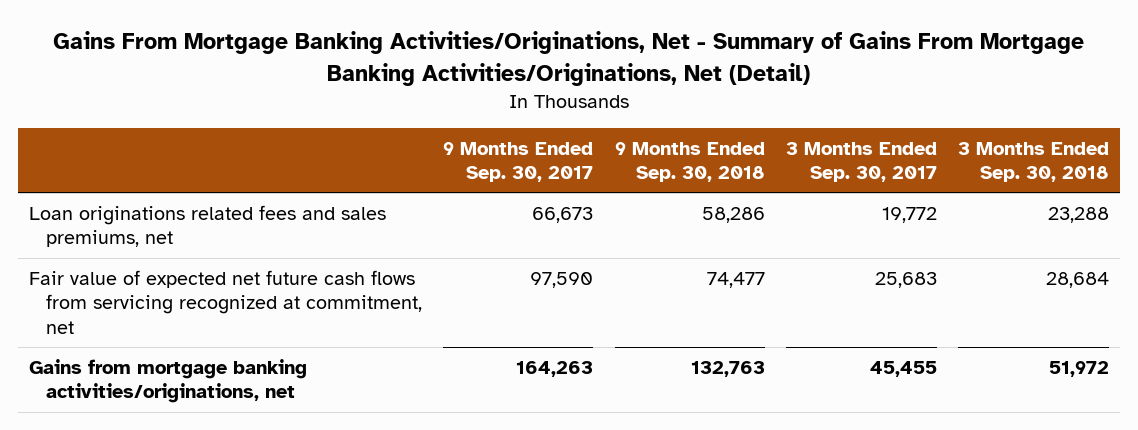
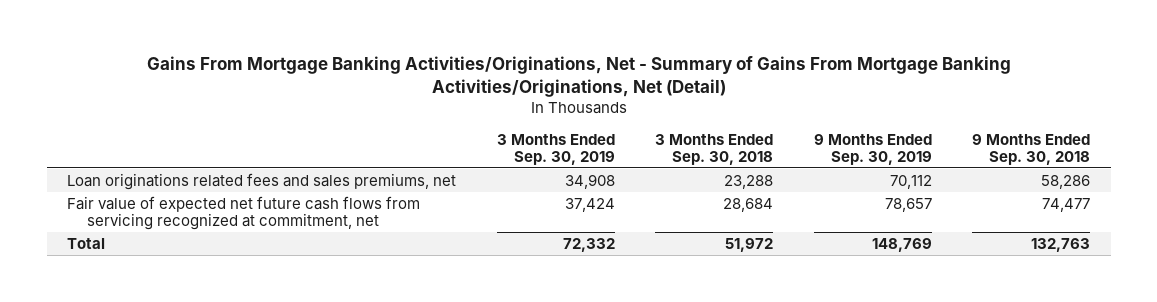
[443,141,594,183] 9 Months Ended Sep. 30, 2017 -> none
[785,141,937,183] 3 Months Ended Sep. 30, 2017 -> none
none -> [496,133,615,165] 3 Months Ended Sep. 30, 2019
none -> [813,133,932,165] 9 Months Ended Sep. 30, 2019
[28,358,307,404] Gains from mortgage banking activities/originations, net -> [66,237,105,249] Total

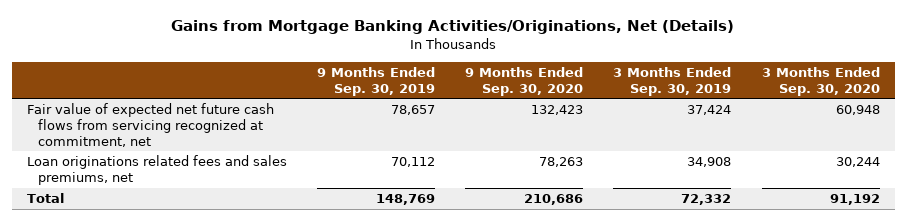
[146,55,1011,97] Gains From Mortgage Banking Activities/Originations, Net - Summary of Gains From Mortgage Banking Activities/Originations, Net (Detail) -> [171,20,735,35] Gains from Mortgage Banking Activities/Originations, Net (Details)
[655,133,774,165] 3 Months Ended Sep. 30, 2018 -> none
[972,133,1091,165] 9 Months Ended Sep. 30, 2018 -> none
none -> [465,66,584,96] 9 Months Ended Sep. 30, 2020
none -> [761,66,880,96] 3 Months Ended Sep. 30, 2020
[66,172,456,190] Loan originations related fees and sales premiums, net -> [26,155,287,185] Loan originations related fees and sales premiums, net

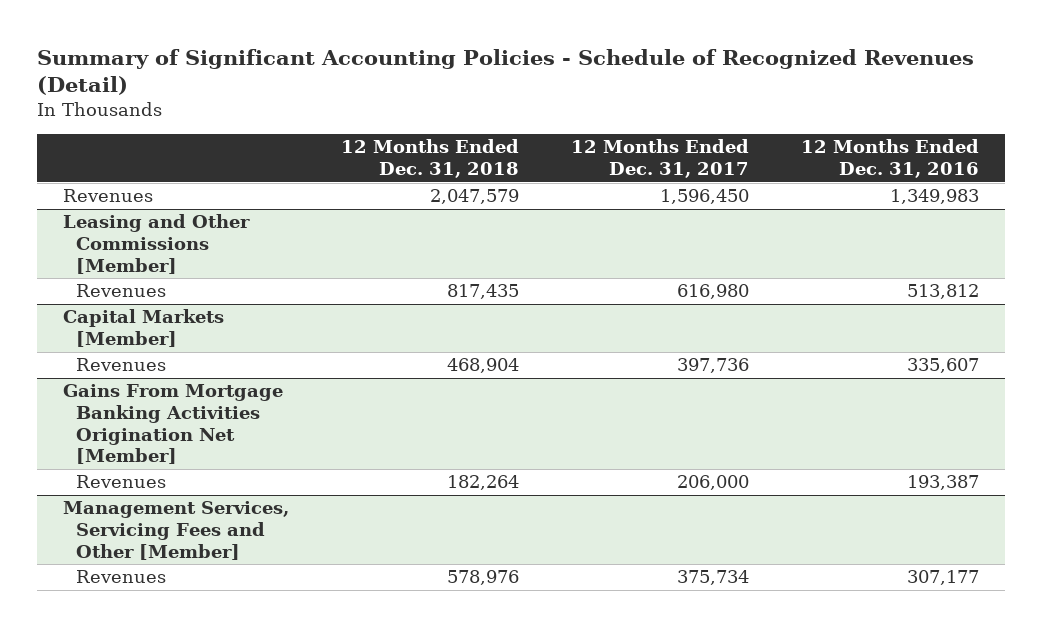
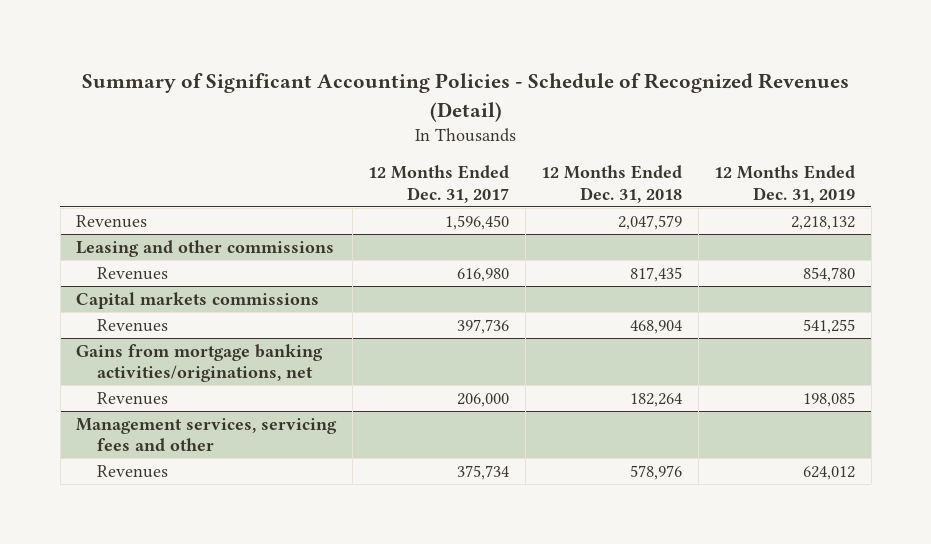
[800,139,979,179] 12 Months Ended Dec. 31, 2016 -> none
none -> [714,165,856,203] 12 Months Ended Dec. 31, 2019
[62,214,250,274] Leasing and Other Commissions [Member] -> [76,239,335,257] Leasing and other commissions
[62,309,224,348] Capital Markets [Member] -> [76,291,320,309] Capital markets commissions
[62,384,283,465] Gains From Mortgage Banking Activities Origination Net [Member] -> [76,343,324,383] Gains from mortgage banking activities/originations, net
[62,501,289,560] Management Services, Servicing Fees and Other [Member] -> [76,417,338,452] Management services, servicing fees and other

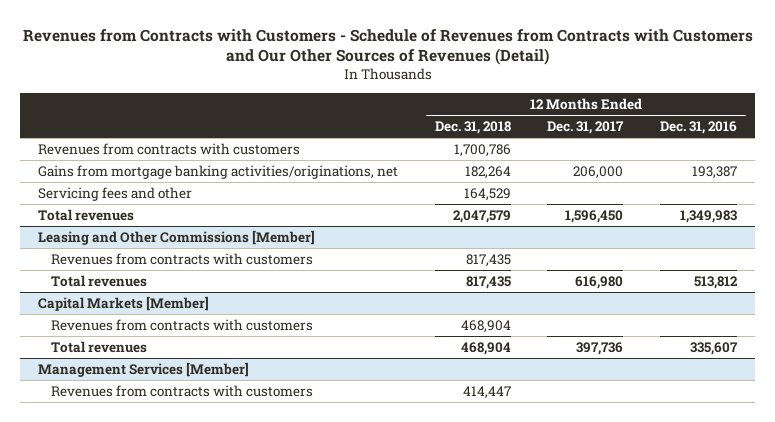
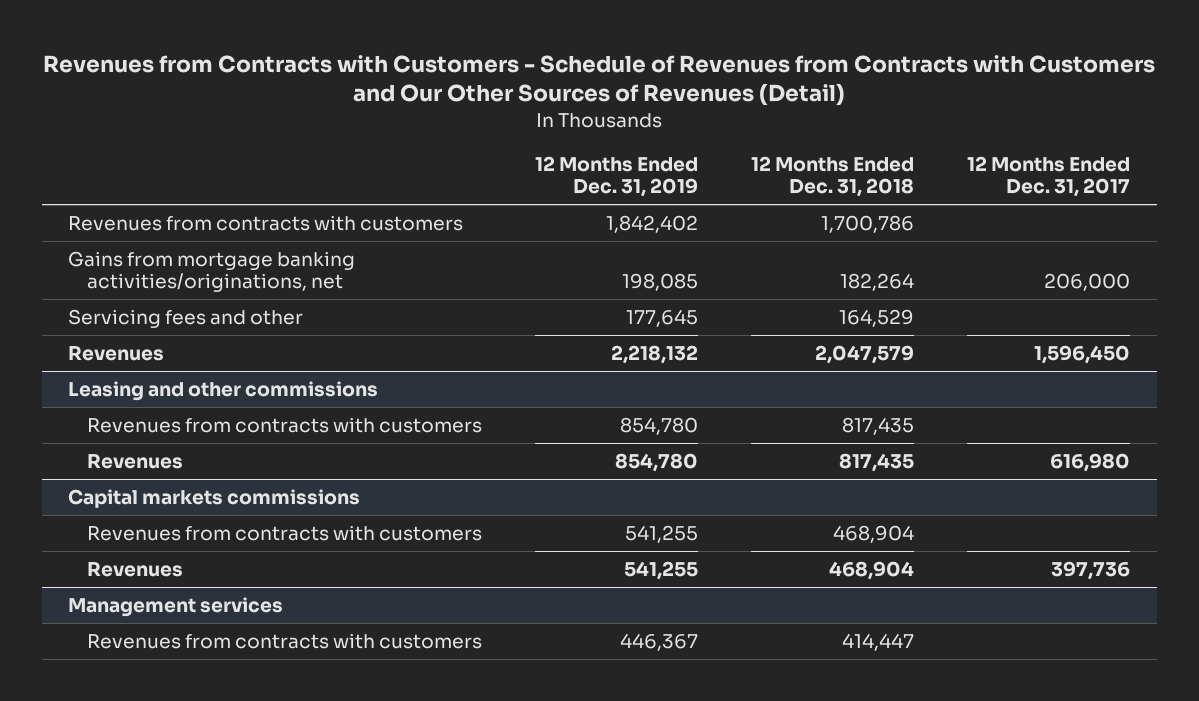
[659,121,737,135] Dec. 31, 2016 -> none
none -> [535,156,699,198] 12 Months Ended Dec. 31, 2019
[38,208,135,221] Total revenues -> [68,345,165,361] Revenues
[38,229,316,245] Leasing and Other Commissions [Member] -> [68,380,379,401] Leasing and other commissions
[51,274,148,287] Total revenues -> [87,453,184,469] Revenues
[38,295,210,311] Capital Markets [Member] -> [68,488,361,508] Capital markets commissions
[51,340,148,353] Total revenues -> [87,561,184,577] Revenues
[38,361,250,377] Management Services [Member] -> [68,596,284,617] Management services

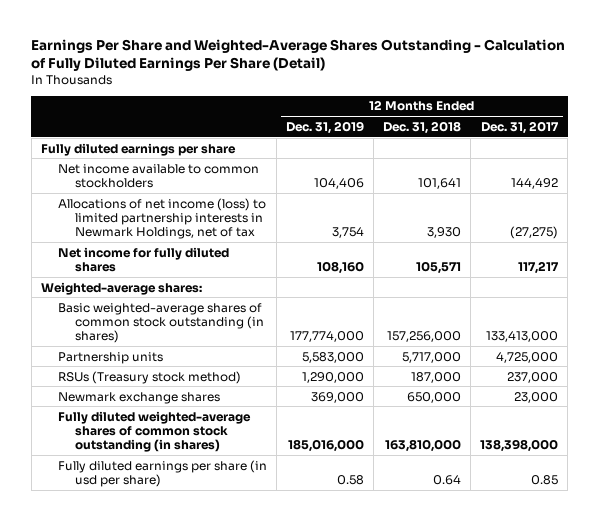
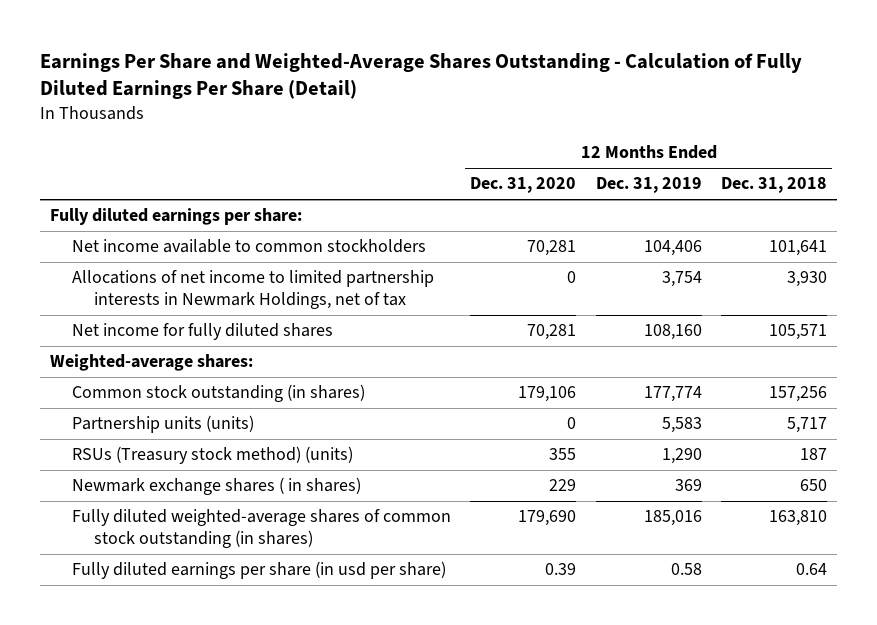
[481,120,560,134] Dec. 31, 2017 -> none
none -> [470,177,577,194] Dec. 31, 2020
[40,142,236,156] Fully diluted earnings per share -> [49,208,302,226] Fully diluted earnings per share:
[57,197,266,239] Allocations of net income (loss) to limited partnership interests in Newmark Holdings, net of tax -> [71,270,434,310] Allocations of net income to limited partnership interests in Newmark Holdings, net of tax
[57,302,264,343] Basic weighted-average shares of common stock outstanding (in shares) -> [71,384,365,403] Common stock outstanding (in shares)
[289,330,364,342] 177,774,000 -> [643,386,702,403] 177,774
[386,330,461,342] 157,256,000 -> [769,386,828,403] 157,256
[57,351,163,364] Partnership units -> [71,415,254,434] Partnership units (units)
[301,351,364,363] 5,583,000 -> [661,417,702,434] 5,583
[401,351,461,363] 5,717,000 -> [787,417,828,434] 5,717
[57,370,241,384] RSUs (Treasury stock method) -> [71,446,353,465] RSUs (Treasury stock method) (units)
[301,371,364,383] 1,290,000 -> [661,448,702,465] 1,290
[410,371,461,383] 187,000 -> [800,448,828,461] 187
[57,391,220,404] Newmark exchange shares -> [71,477,361,496] Newmark exchange shares ( in shares)
[310,391,364,403] 369,000 -> [674,479,702,492] 369
[406,391,461,403] 650,000 -> [800,479,828,492] 650
[287,438,364,452] 185,016,000 -> [643,510,702,527] 185,016
[384,438,461,452] 163,810,000 -> [769,510,828,527] 163,810

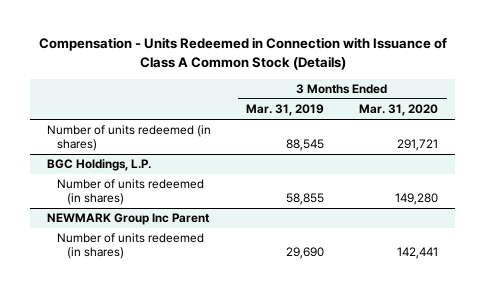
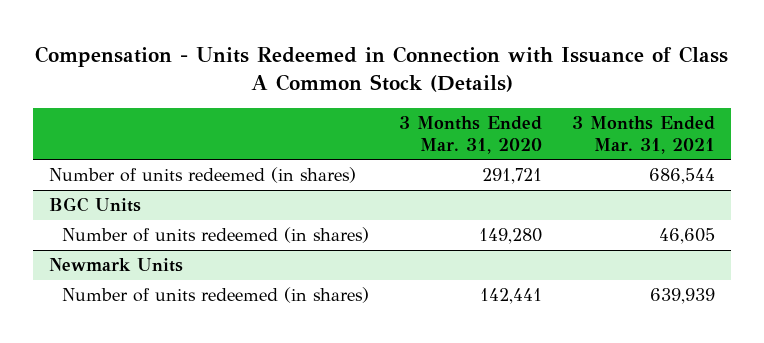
[246,104,325,117] Mar. 31, 2019 -> none
none -> [572,116,716,154] 3 Months Ended Mar. 31, 2021
[47,159,152,172] BGC Holdings, L.P. -> [48,197,141,213] BGC Units
[47,213,211,226] NEWMARK Group Inc Parent -> [48,258,183,273] Newmark Units

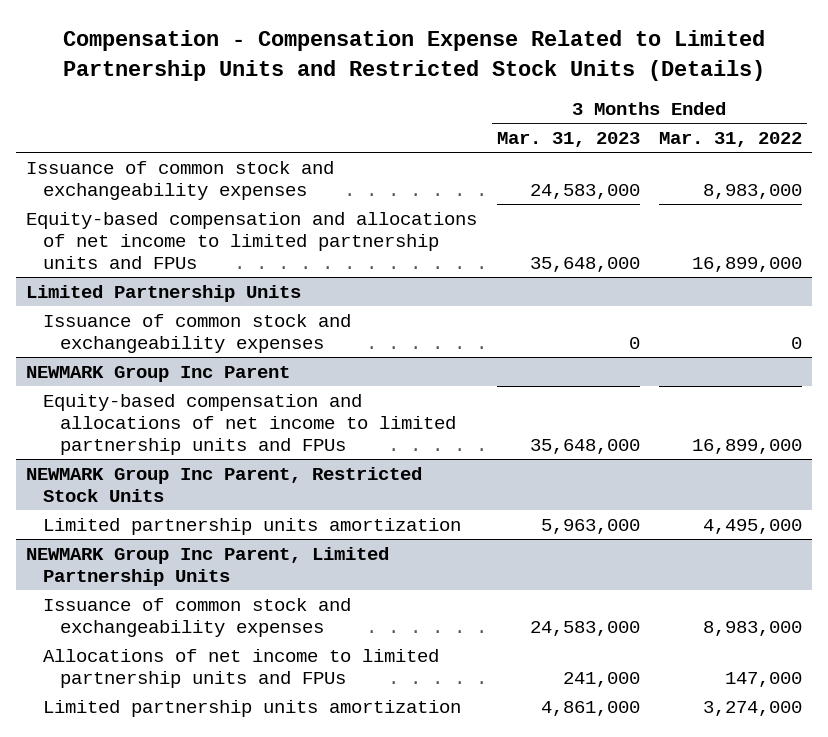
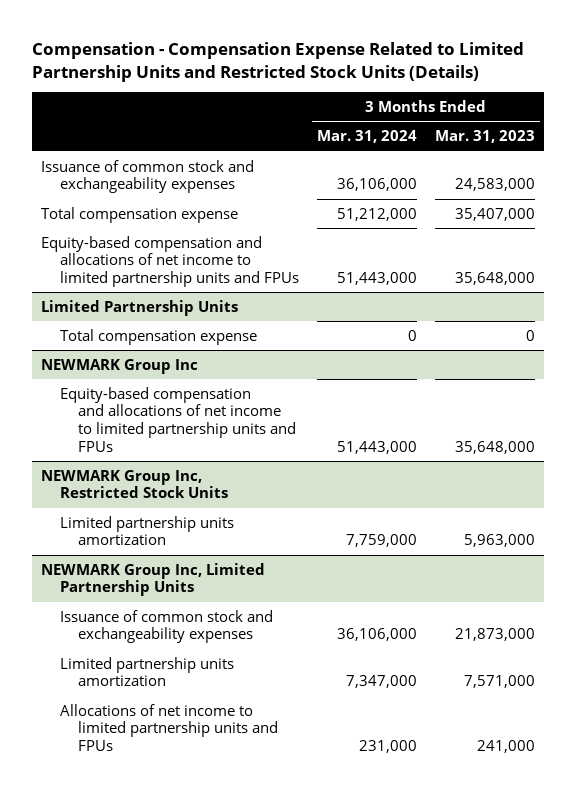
[659,132,803,148] Mar. 31, 2022 -> none
none -> [317,130,418,144] Mar. 31, 2024
none -> [41,206,239,223] Total compensation expense
[42,313,351,353] Issuance of common stock and exchangeability expenses -> none
none -> [59,328,257,345] Total compensation expense
[26,365,291,382] NEWMARK Group Inc Parent -> [41,358,199,374] NEWMARK Group Inc
[26,466,423,502] NEWMARK Group Inc Parent, Restricted Stock Units -> [41,469,228,499] NEWMARK Group Inc, Restricted Stock Units
[26,546,390,586] NEWMARK Group Inc Parent, Limited Partnership Units -> [41,562,266,597] NEWMARK Group Inc, Limited Partnership Units
[529,620,640,636] 24,583,000 -> [455,628,536,642] 21,873,000
none -> [59,656,234,687] Limited partnership units amortization
[42,699,461,717] Limited partnership units amortization -> none

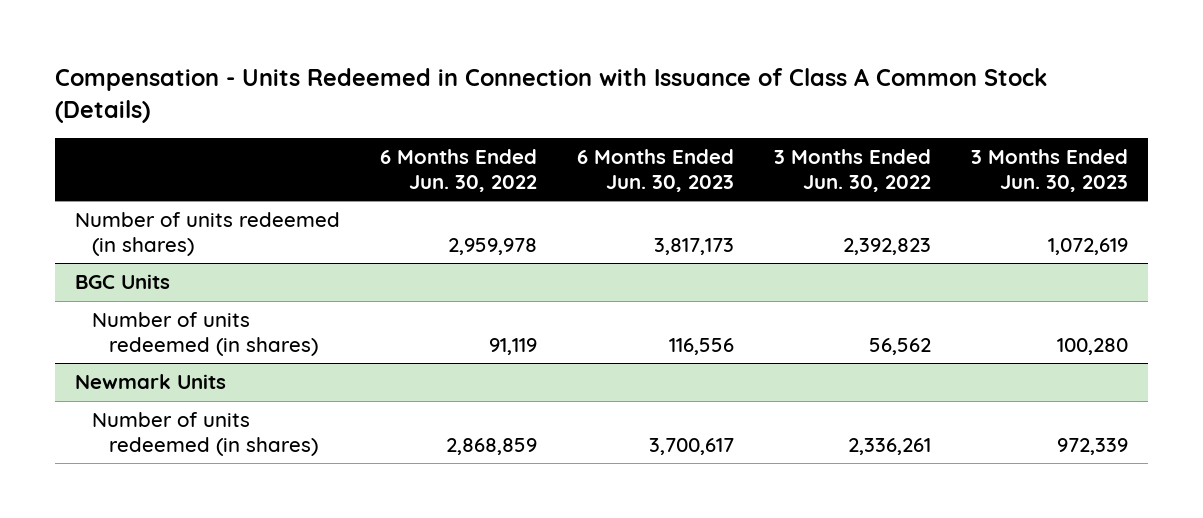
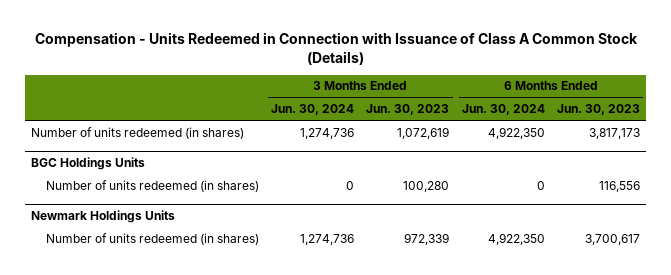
[379,149,537,192] 6 Months Ended Jun. 30, 2022 -> none
[774,149,932,192] 3 Months Ended Jun. 30, 2022 -> none
none -> [271,104,355,116] Jun. 30, 2024
none -> [461,104,545,116] Jun. 30, 2024
[74,274,170,290] BGC Units -> [31,157,146,171] BGC Holdings Units
[74,374,226,390] Newmark Units -> [31,210,176,224] Newmark Holdings Units

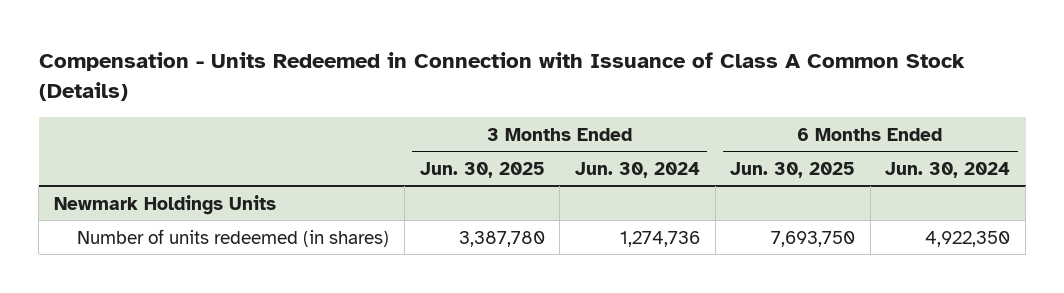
[366,104,450,116] Jun. 30, 2023 -> none
[556,104,640,116] Jun. 30, 2023 -> none
none -> [419,161,545,178] Jun. 30, 2025
none -> [730,161,856,178] Jun. 30, 2025
[31,126,245,139] Number of units redeemed (in shares) -> none
[31,157,146,171] BGC Holdings Units -> none
[46,179,260,192] Number of units redeemed (in shares) -> none

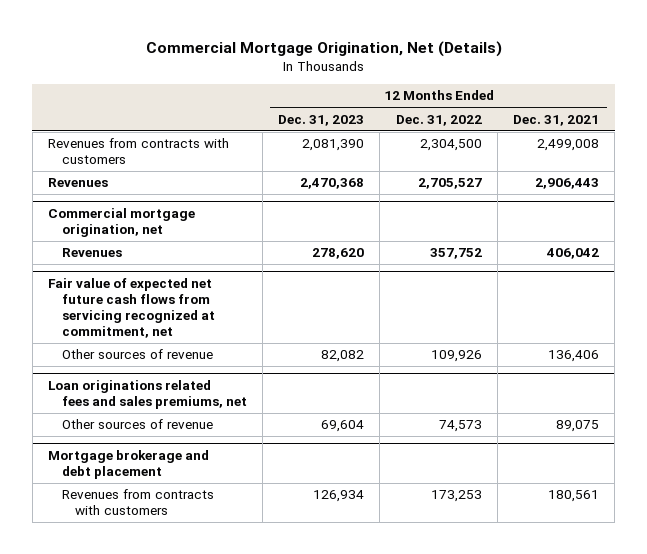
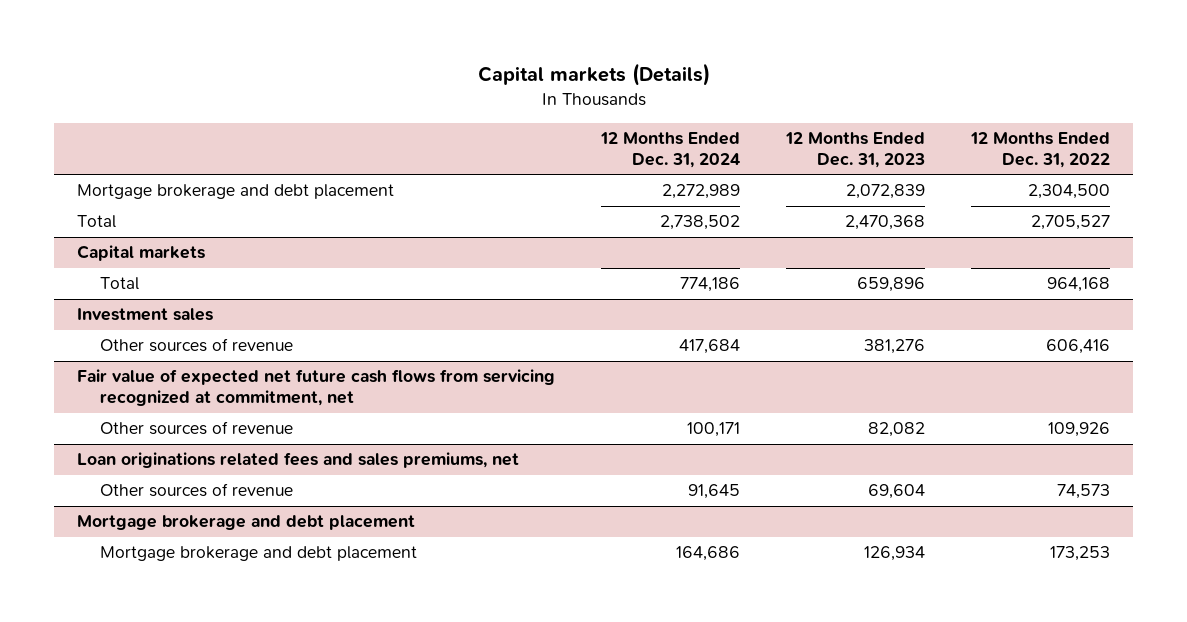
[145,40,502,57] Commercial Mortgage Origination, Net (Details) -> [477,63,710,87] Capital markets (Details)
[513,114,600,126] Dec. 31, 2021 -> none
none -> [600,132,741,168] 12 Months Ended Dec. 31, 2024
[48,138,230,165] Revenues from contracts with customers -> none
[48,208,196,238] Commercial mortgage origination, net -> none
[61,248,122,258] Revenues -> none
none -> [77,184,395,200] Mortgage brokerage and debt placement
[48,178,109,188] Revenues -> [77,215,117,229] Total
none -> [77,245,206,262] Capital markets
none -> [99,277,139,291] Total
none -> [77,308,214,322] Investment sales
none -> [99,338,293,353] Other sources of revenue
[61,489,214,516] Revenues from contracts with customers -> [99,546,417,562] Mortgage brokerage and debt placement

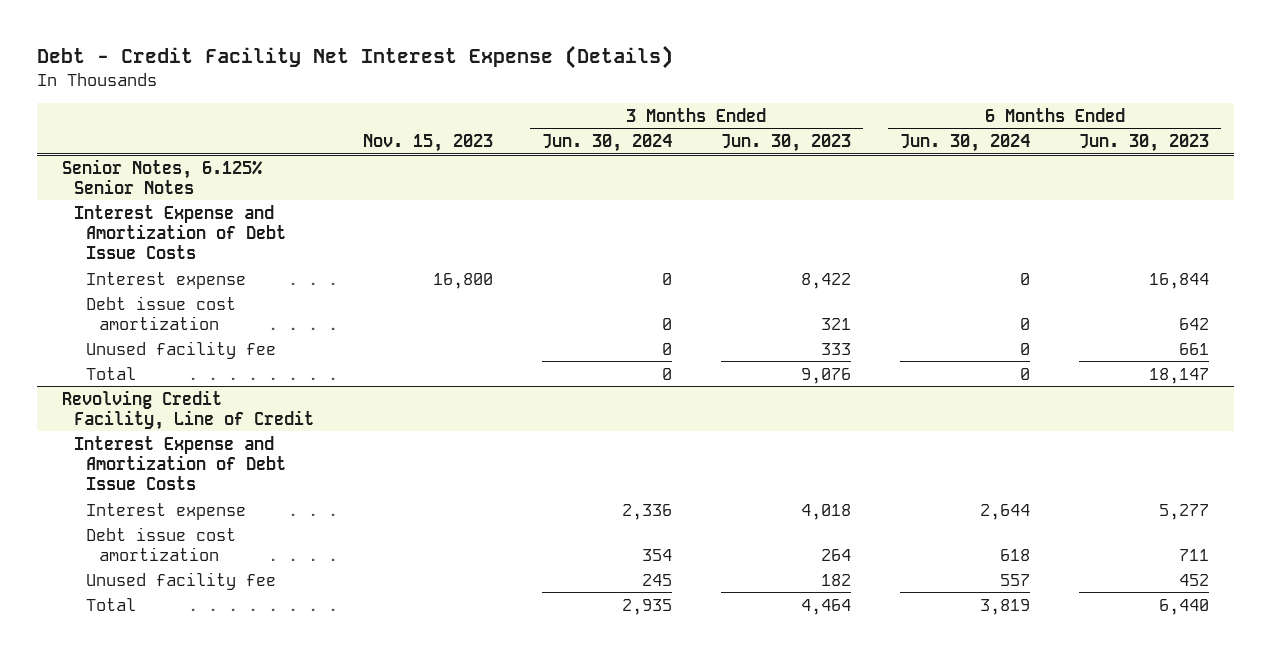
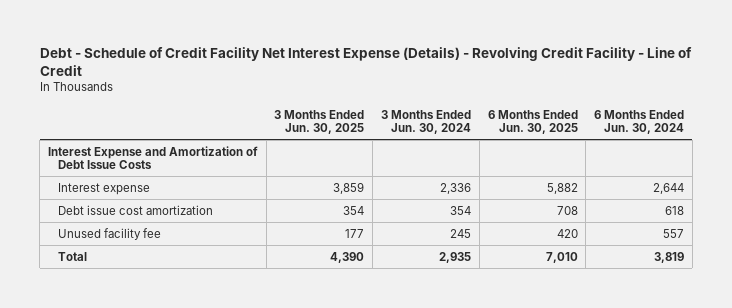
[37,45,674,70] Debt - Credit Facility Net Interest Expense (Details) -> [39,46,692,76] Debt - Schedule of Credit Facility Net Interest Expense (Details) - Revolving Credit Facility - Line of Credit
[362,133,493,152] Nov. 15, 2023 -> none
[720,133,851,152] Jun. 30, 2023 -> none
[1079,133,1210,152] Jun. 30, 2023 -> none
none -> [274,109,365,134] 3 Months Ended Jun. 30, 2025
none -> [487,109,578,134] 6 Months Ended Jun. 30, 2025
[61,158,263,194] Senior Notes, 6.125% Senior Notes -> none
[86,271,247,289] Interest expense -> none
[86,295,237,330] Debt issue cost amortization -> none
[86,340,277,359] Unused facility fee -> none
[86,366,137,380] Total -> none
[61,389,314,430] Revolving Credit Facility, Line of Credit -> none
[73,435,287,490] Interest Expense and Amortization of Debt Issue Costs -> none

